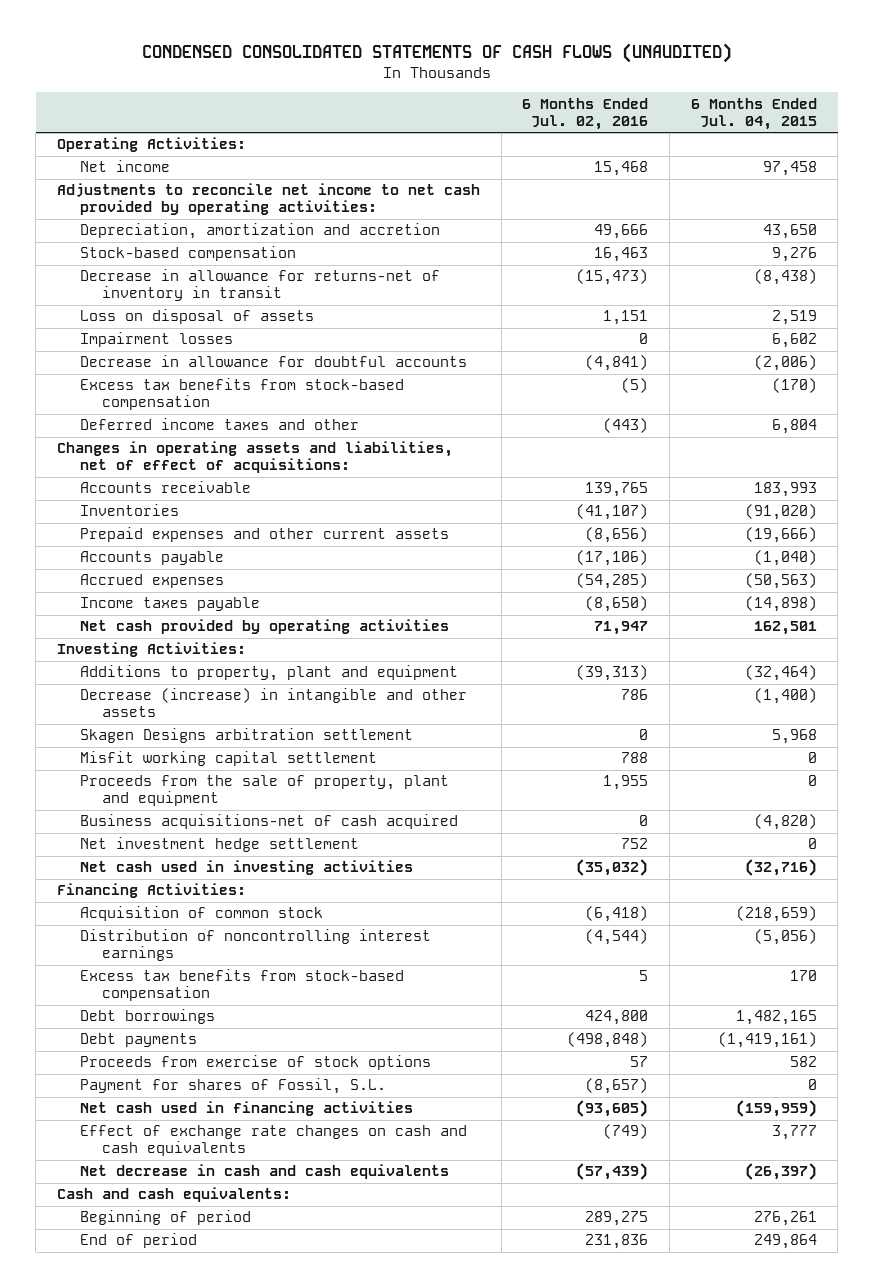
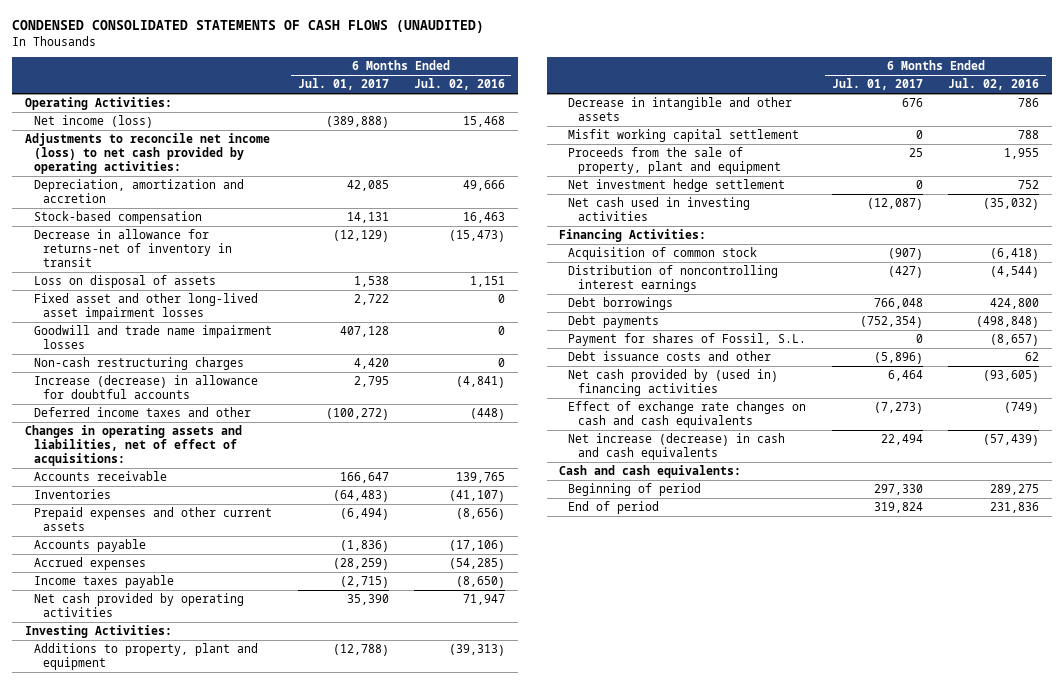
[690,97,817,130] 6 Months Ended Jul. 04, 2015 -> none
none -> [297,78,389,91] Jul. 01, 2017
[79,160,170,173] Net income -> [34,115,154,129] Net income (loss)
[57,183,481,216] Adjustments to reconcile net income to net cash provided by operating activities: -> [25,133,271,175] Adjustments to reconcile net income (loss) to net cash provided by operating activities:
[79,332,233,348] Impairment losses -> none
[79,378,404,411] Excess tax benefits from stock-based compensation -> none
none -> [34,293,259,321] Fixed asset and other long-lived asset impairment losses
none -> [34,325,273,350] Goodwill and trade name impairment losses
none -> [34,357,245,371] Non-cash restructuring charges
[79,355,467,368] Decrease in allowance for doubtful accounts -> [34,375,259,400] Increase (decrease) in allowance for doubtful accounts
[603,418,649,434] (443) -> [470,408,506,421] (448)
[79,728,413,744] Skagen Designs arbitration settlement -> none
[79,688,467,718] Decrease (increase) in intangible and other assets -> [568,97,793,122] Decrease in intangible and other assets
[79,814,458,830] Business acquisitions-net of cash acquired -> none
[79,969,404,1002] Excess tax benefits from stock-based compensation -> none
[79,1055,431,1071] Proceeds from exercise of stock options -> none
none -> [568,351,772,362] Debt issuance costs and other
[79,1101,413,1117] Net cash used in financing activities -> [568,369,779,397] Net cash provided by (used in) financing activities
[79,1164,449,1180] Net decrease in cash and cash equivalents -> [568,433,786,461] Net increase (decrease) in cash and cash equivalents

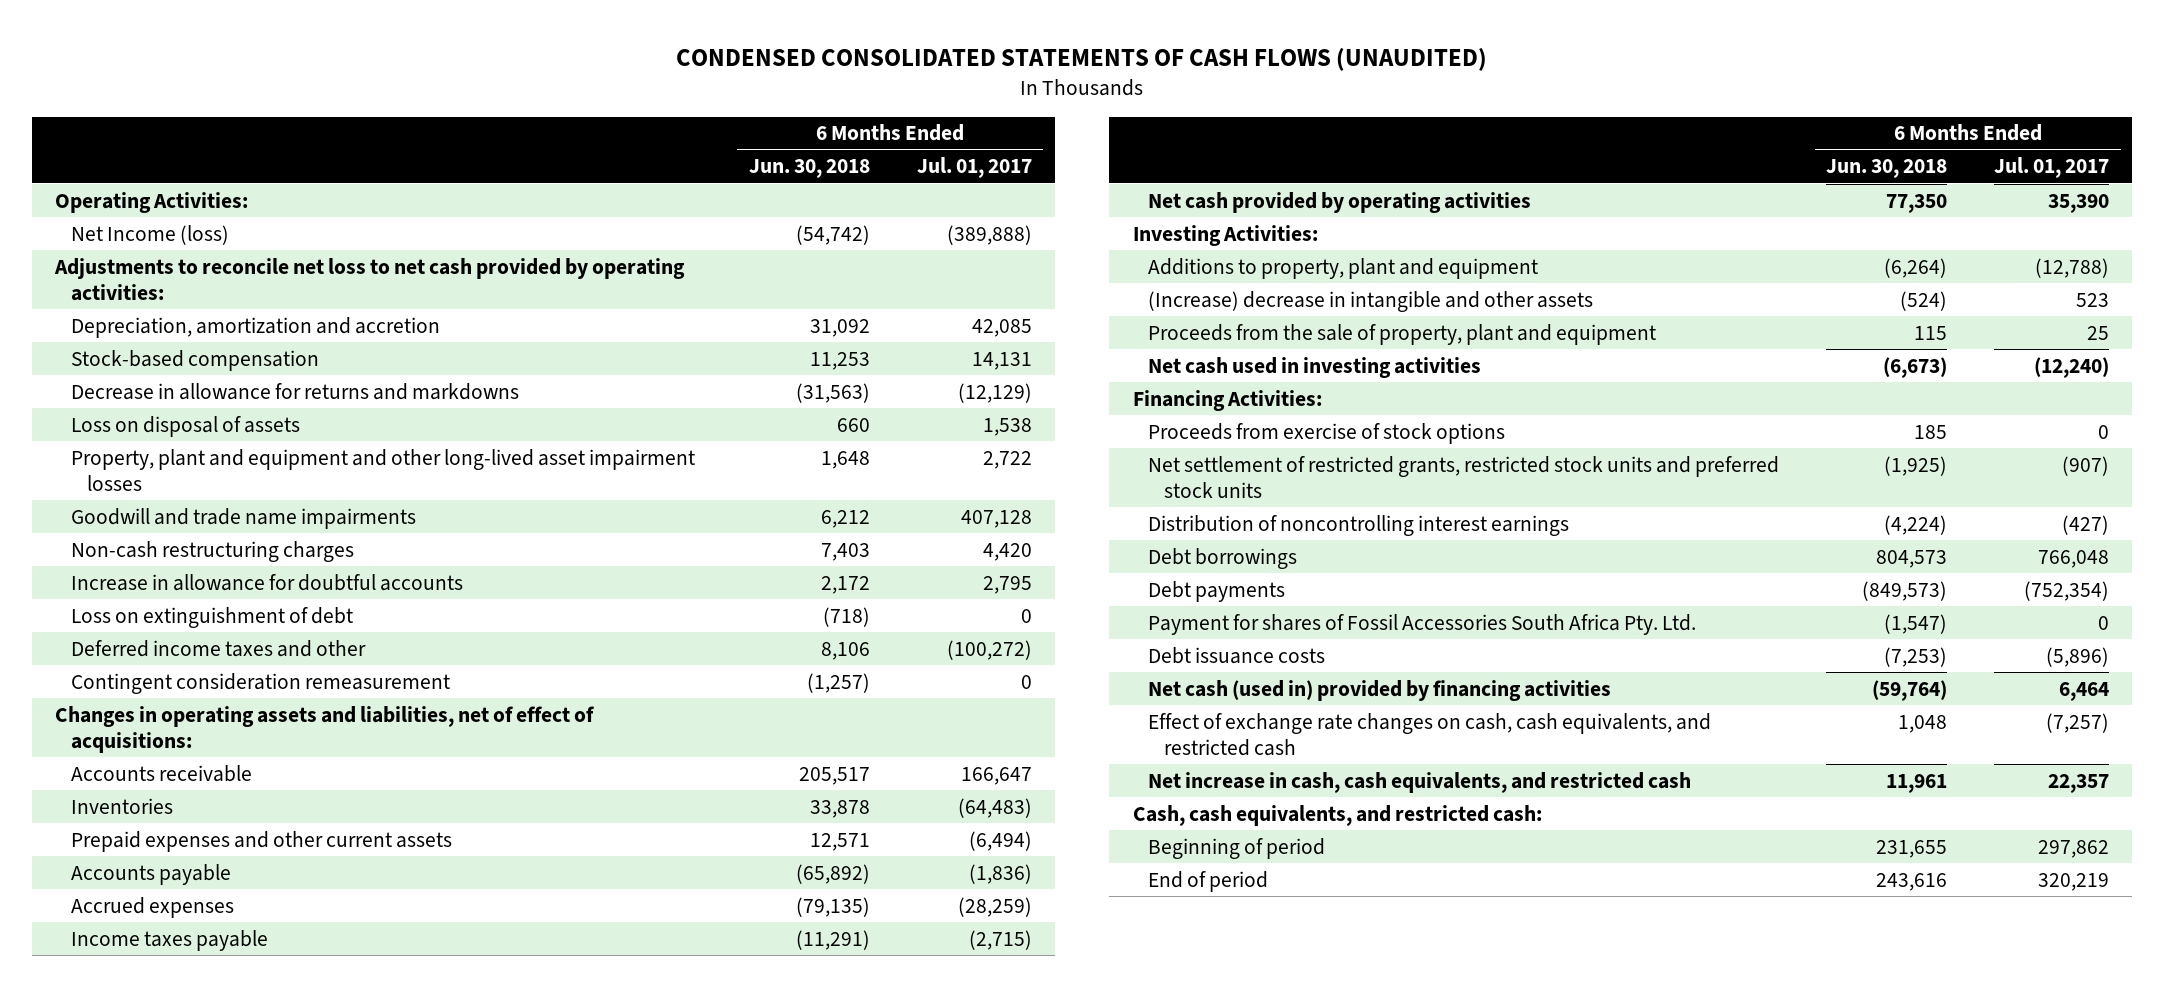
[414,78,506,91] Jul. 02, 2016 -> none
none -> [748,159,870,179] Jun. 30, 2018
[34,115,154,129] Net income (loss) -> [71,224,230,245] Net Income (loss)
[25,133,271,175] Adjustments to reconcile net income (loss) to net cash provided by operating activities: -> [54,257,686,301] Adjustments to reconcile net loss to net cash provided by operating activities:
[34,229,233,268] Decrease in allowance for returns-net of inventory in transit -> [71,382,520,400] Decrease in allowance for returns and markdowns
[34,293,259,321] Fixed asset and other long-lived asset impairment losses -> [71,448,696,491] Property, plant and equipment and other long-lived asset impairment losses
[34,325,273,350] Goodwill and trade name impairment losses -> [71,507,417,529] Goodwill and trade name impairments
[34,375,259,400] Increase (decrease) in allowance for doubtful accounts -> [71,573,464,591] Increase in allowance for doubtful accounts
none -> [71,606,354,628] Loss on extinguishment of debt
none -> [71,672,451,694] Contingent consideration remeasurement
[568,129,800,143] Misfit working capital settlement -> none
[568,97,793,122] Decrease in intangible and other assets -> [1148,290,1594,312] (Increase) decrease in intangible and other assets
[901,98,923,108] 676 -> [2075,292,2109,307] 523
[568,179,786,193] Net investment hedge settlement -> none
[866,198,923,211] (12,087) -> [2033,356,2109,378] (12,240)
[568,247,758,261] Acquisition of common stock -> none
none -> [1148,422,1506,444] Proceeds from exercise of stock options
none -> [1148,455,1780,498] Net settlement of restricted grants, restricted stock units and preferred stock units
[568,333,807,347] Payment for shares of Fossil, S.L. -> [1148,613,1697,635] Payment for shares of Fossil Accessories South Africa Pty. Ltd.
[568,351,772,362] Debt issuance costs and other -> [1148,646,1326,664] Debt issuance costs
[568,369,779,397] Net cash provided by (used in) financing activities -> [1148,679,1612,701] Net cash (used in) provided by financing activities
[568,401,807,429] Effect of exchange rate changes on cash and cash equivalents -> [1148,712,1712,756] Effect of exchange rate changes on cash, cash equivalents, and restricted cash
[873,402,923,415] (7,273) -> [2045,712,2109,733] (7,257)
[568,433,786,461] Net increase (decrease) in cash and cash equivalents -> [1148,771,1692,793] Net increase in cash, cash equivalents, and restricted cash
[880,434,923,446] 22,494 -> [2047,773,2109,793] 22,357
[559,465,742,479] Cash and cash equivalents: -> [1132,804,1542,826] Cash, cash equivalents, and restricted cash:
[873,484,923,496] 297,330 -> [2037,839,2109,858] 297,862
[873,502,923,514] 319,824 -> [2037,872,2109,891] 320,219

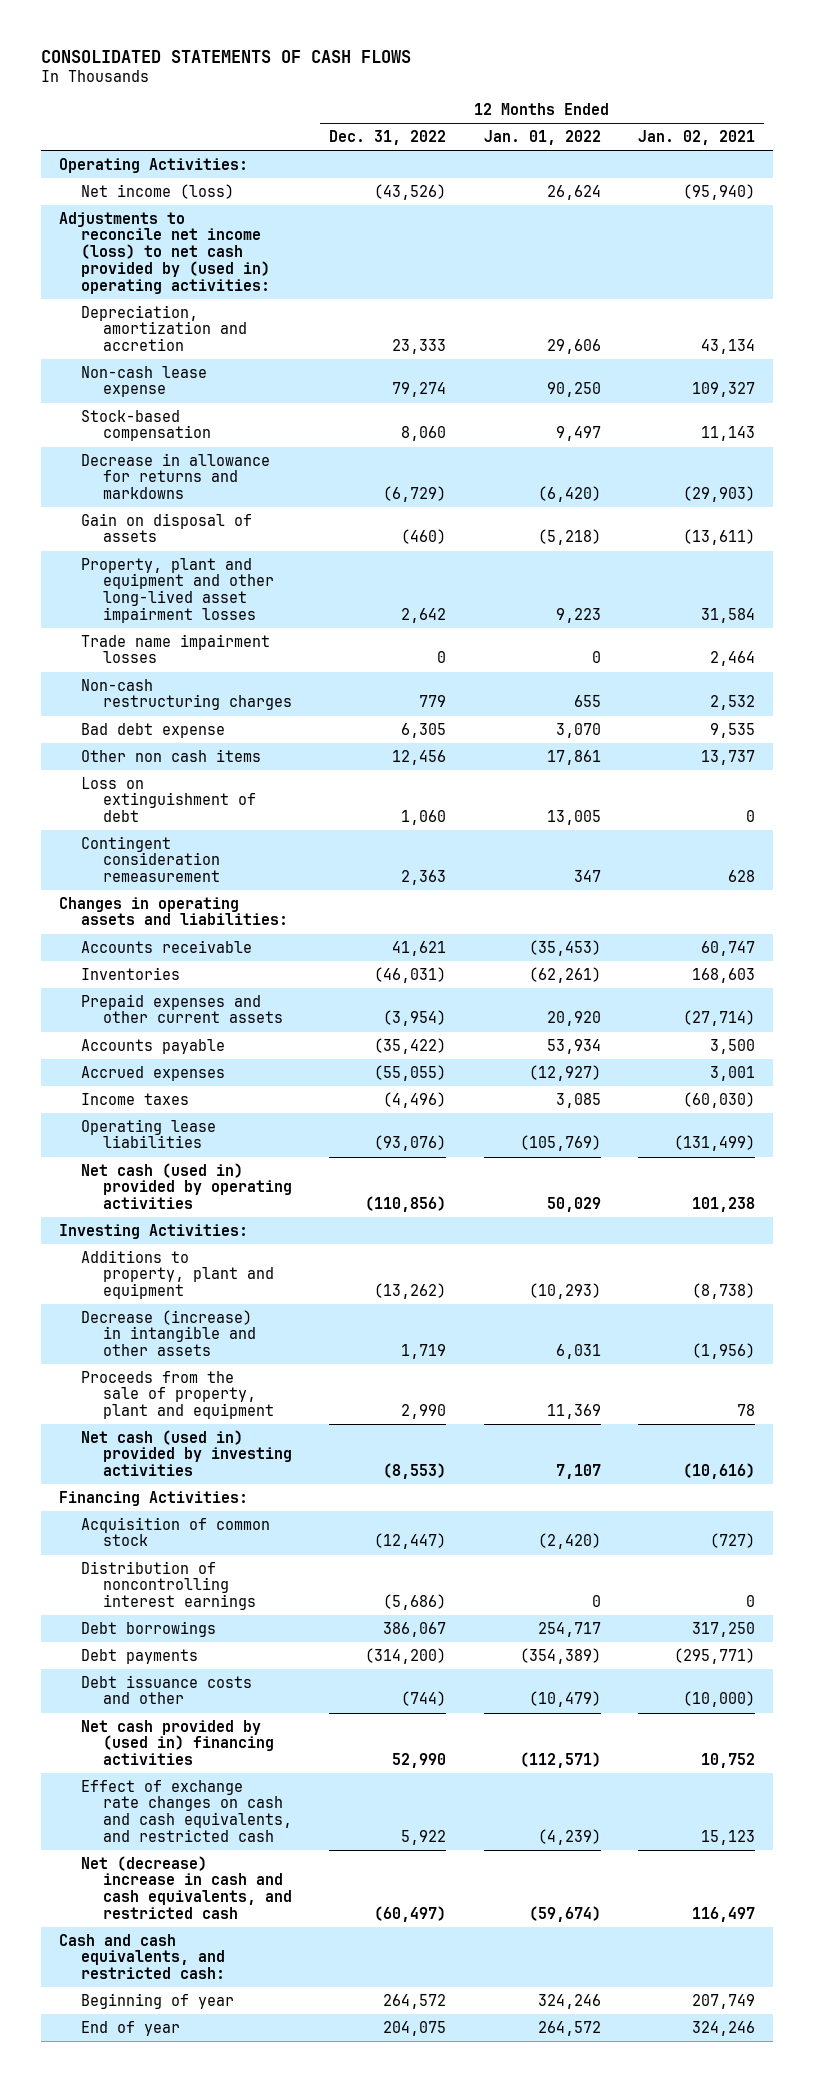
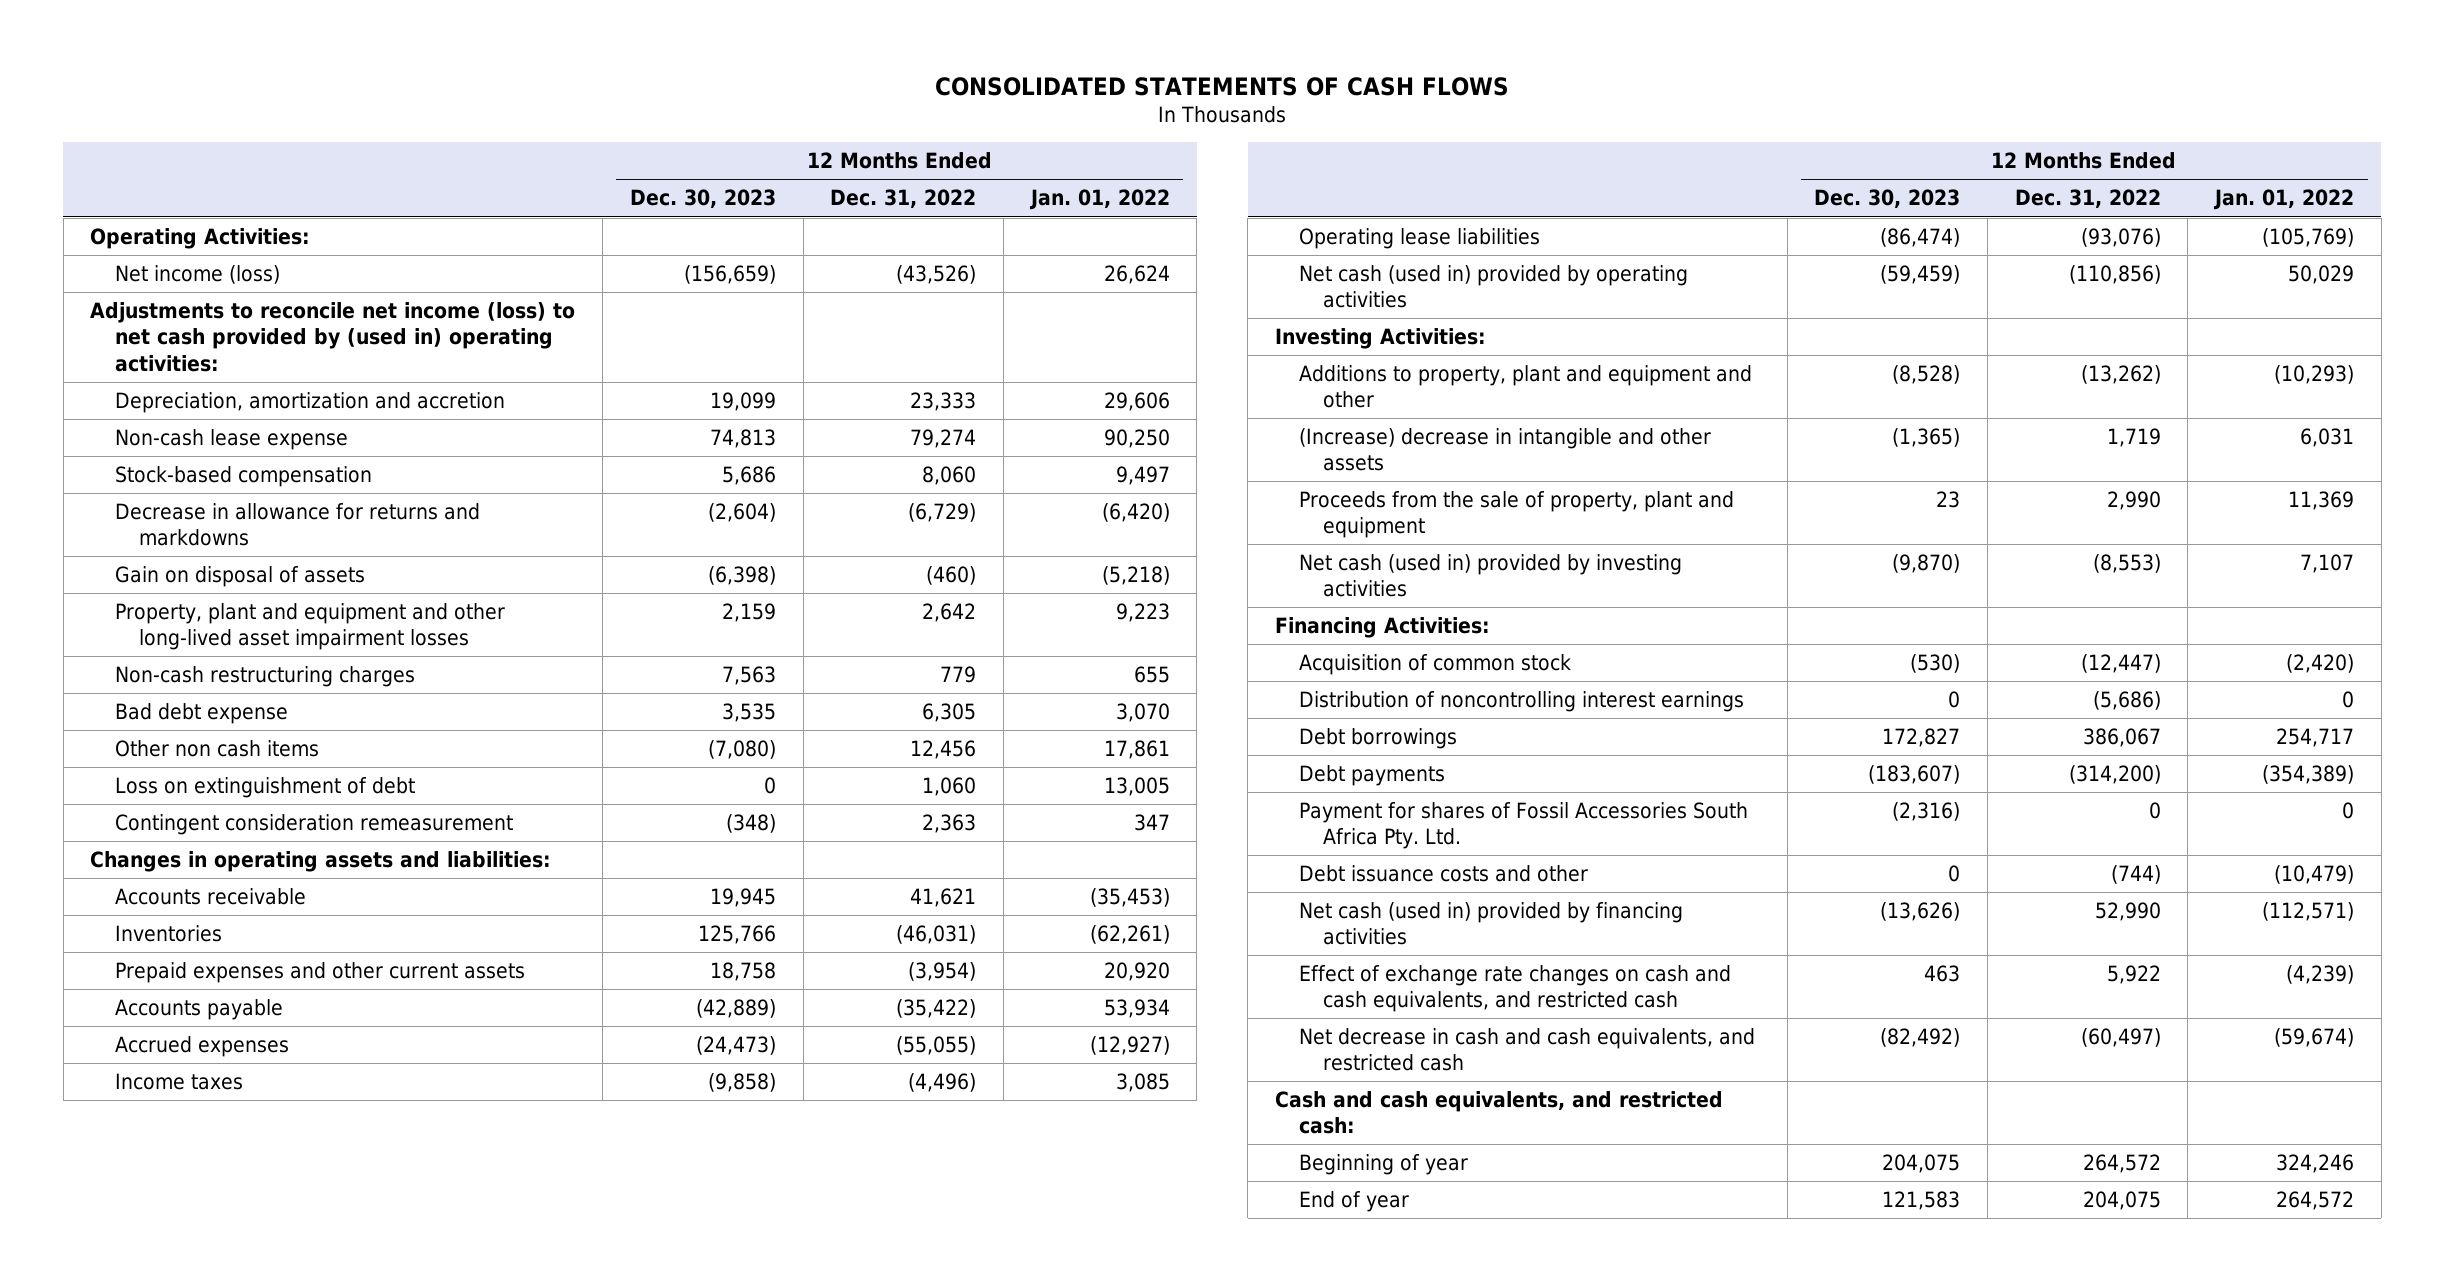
[637,130,755,146] Jan. 02, 2021 -> none
none -> [629,189,776,209] Dec. 30, 2023
[81,633,271,664] Trade name impairment losses -> none
[81,1249,274,1300] Additions to property, plant and equipment -> [1298,364,1752,409] Additions to property, plant and equipment and other
[81,1309,256,1357] Decrease (increase) in intangible and other assets -> [1298,427,1711,472] (Increase) decrease in intangible and other assets
none -> [1298,801,1748,850] Payment for shares of Fossil Accessories South Africa Pty. Ltd.
[81,1719,274,1766] Net cash provided by (used in) financing activities -> [1298,901,1683,946] Net cash (used in) provided by financing activities
[81,1855,292,1920] Net (decrease) increase in cash and cash equivalents, and restricted cash -> [1298,1027,1755,1072] Net decrease in cash and cash equivalents, and restricted cash

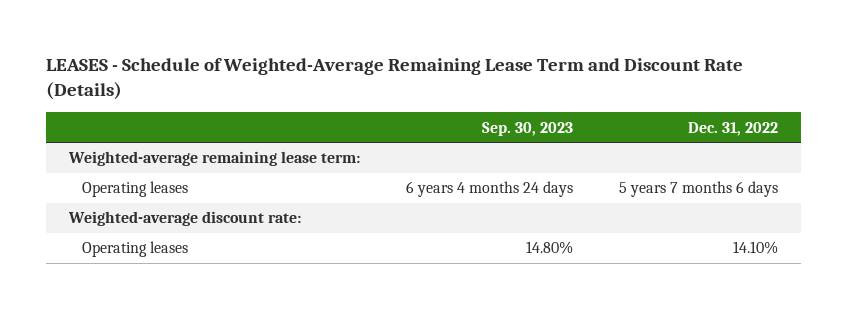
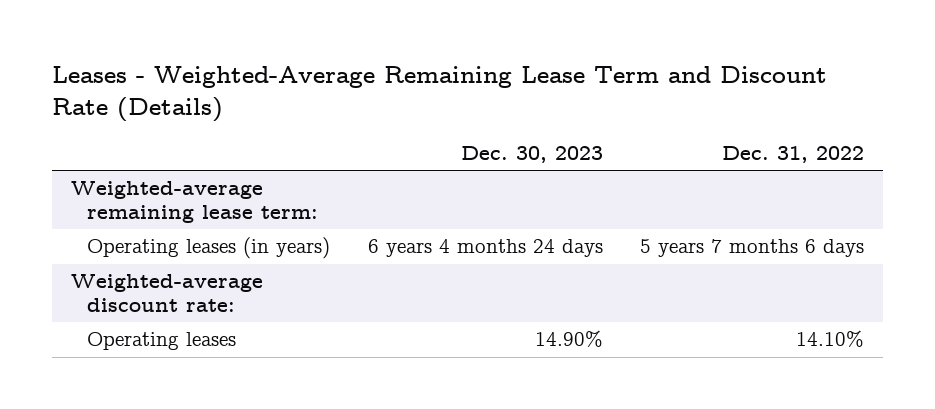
[46,58,744,101] LEASES - Schedule of Weighted-Average Remaining Lease Term and Discount Rate (Details) -> [51,66,827,123] Leases - Weighted-Average Remaining Lease Term and Discount Rate (Details)
[481,121,573,136] Sep. 30, 2023 -> none
none -> [460,145,603,163] Dec. 30, 2023
[81,181,188,198] Operating leases -> [86,237,330,260] Operating leases (in years)

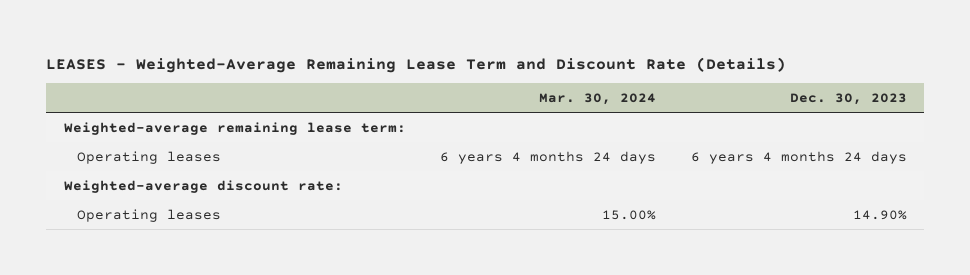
[51,66,827,123] Leases - Weighted-Average Remaining Lease Term and Discount Rate (Details) -> [46,56,787,73] LEASES - Weighted-Average Remaining Lease Term and Discount Rate (Details)
[722,145,865,163] Dec. 31, 2022 -> none
none -> [539,92,657,105] Mar. 30, 2024
[86,237,330,260] Operating leases (in years) -> [77,150,222,164] Operating leases

